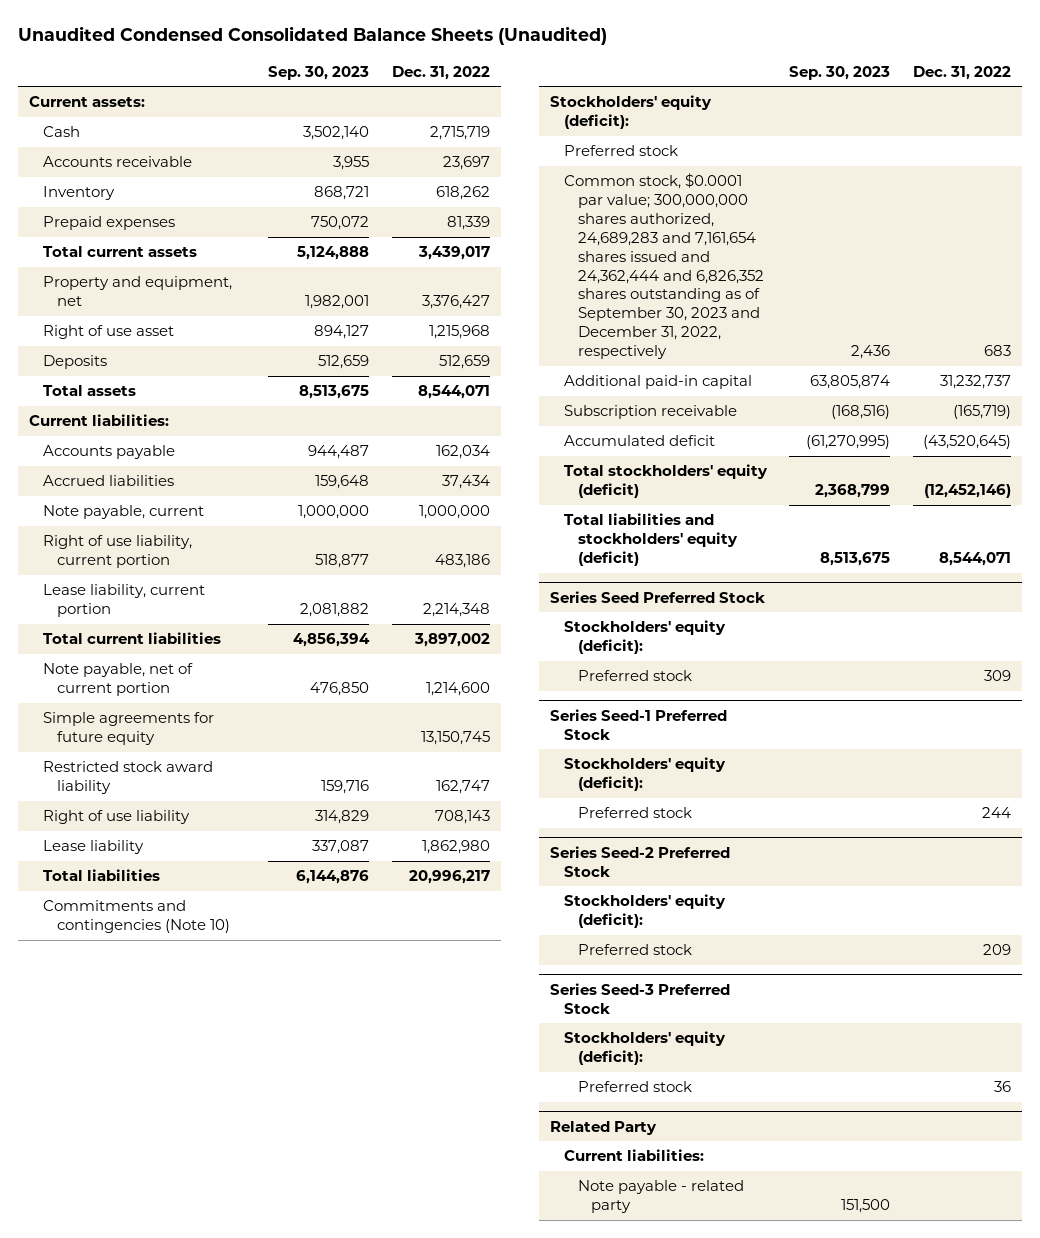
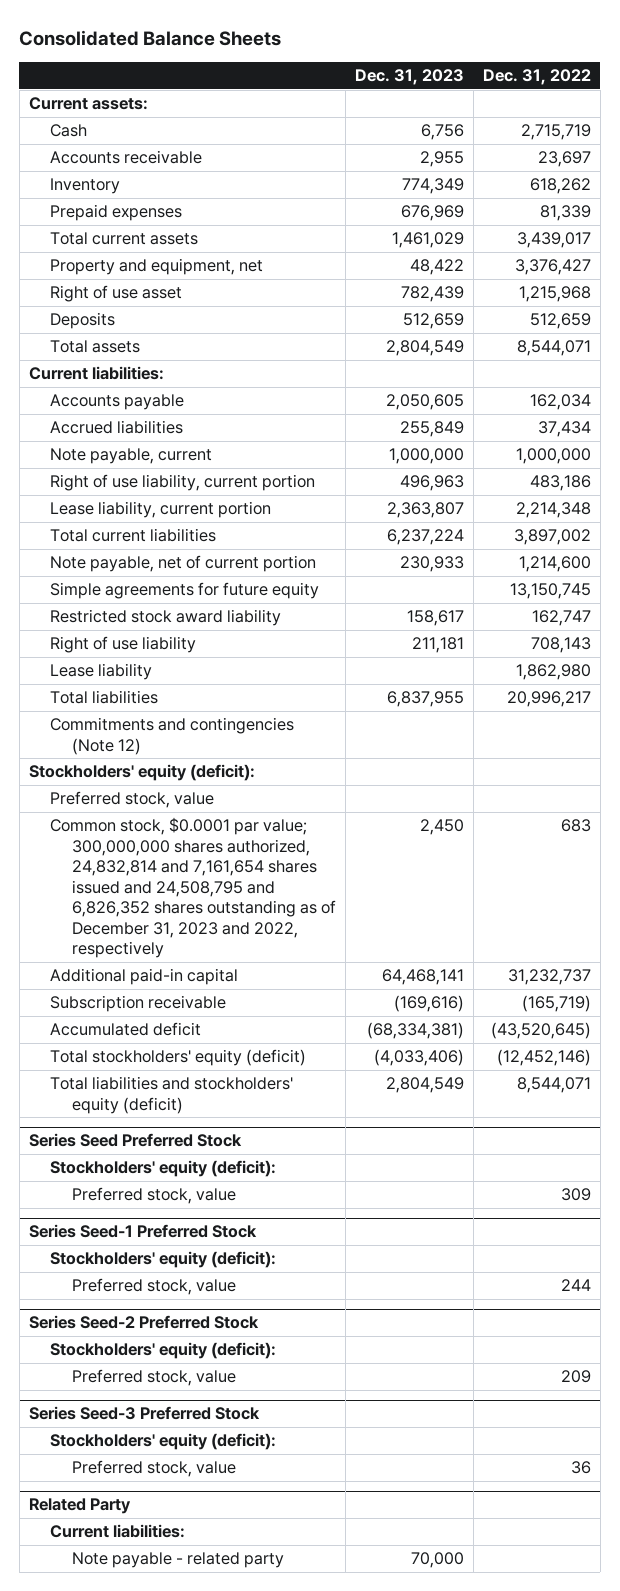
[17,26,607,46] Unaudited Condensed Consolidated Balance Sheets (Unaudited) -> [19,30,282,47] Consolidated Balance Sheets
[268,65,370,80] Sep. 30, 2023 -> none
none -> [354,69,464,86] Dec. 31, 2023
[42,900,230,934] Commitments and contingencies (Note 10) -> [50,717,295,755] Commitments and contingencies (Note 12)
[563,145,678,157] Preferred stock -> [50,791,215,809] Preferred stock, value
[563,173,764,360] Common stock, $0.0001 par value; 300,000,000 shares authorized, 24,689,283 and 7,161,654 shares issued and 24,362,444 and 6,826,352 shares outstanding as of September 30, 2023 and December 31, 2022, respectively -> [50,817,336,959] Common stock, $0.0001 par value; 300,000,000 shares authorized, 24,832,814 and 7,161,654 shares issued and 24,508,795 and 6,826,352 shares outstanding as of December 31, 2023 and 2022, respectively
[577,670,692,682] Preferred stock -> [71,1187,236,1205] Preferred stock, value
[577,807,692,819] Preferred stock -> [71,1278,236,1296] Preferred stock, value
[577,944,692,956] Preferred stock -> [71,1369,236,1387] Preferred stock, value
[577,1081,692,1093] Preferred stock -> [71,1460,236,1478] Preferred stock, value

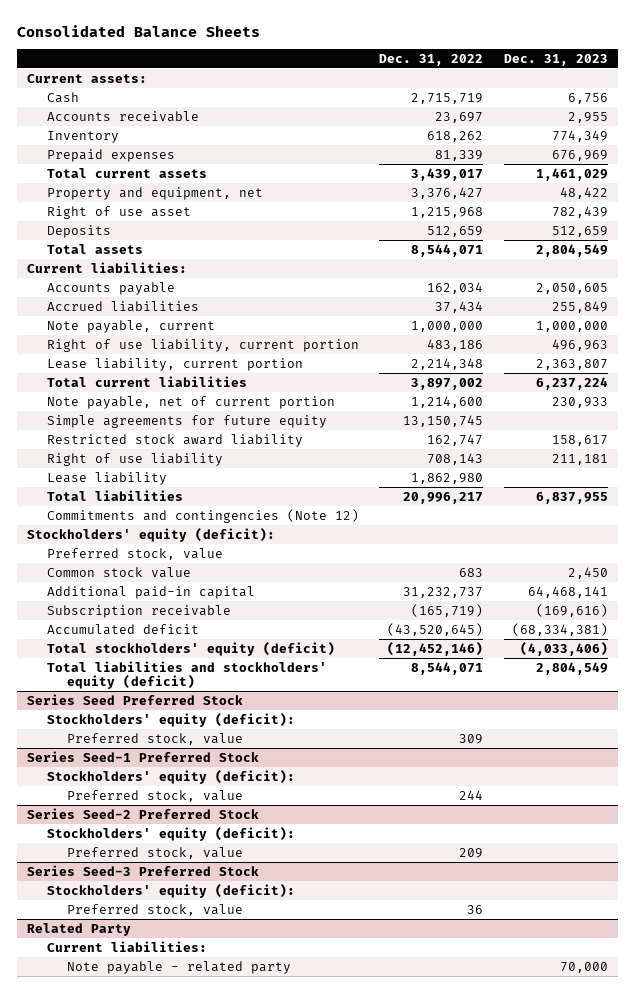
[50,817,336,959] Common stock, $0.0001 par value; 300,000,000 shares authorized, 24,832,814 and 7,161,654 shares issued and 24,508,795 and 6,826,352 shares outstanding as of December 31, 2023 and 2022, respectively -> [46,566,191,578] Common stock value

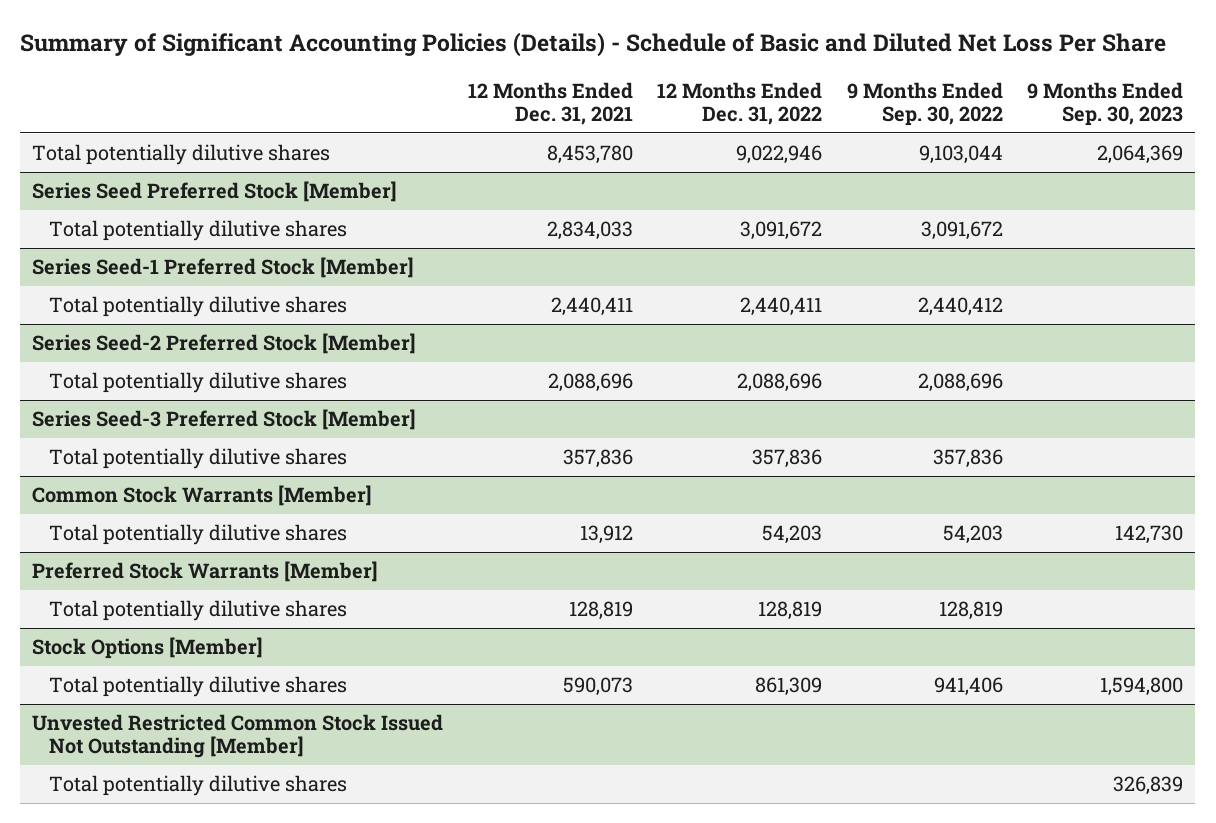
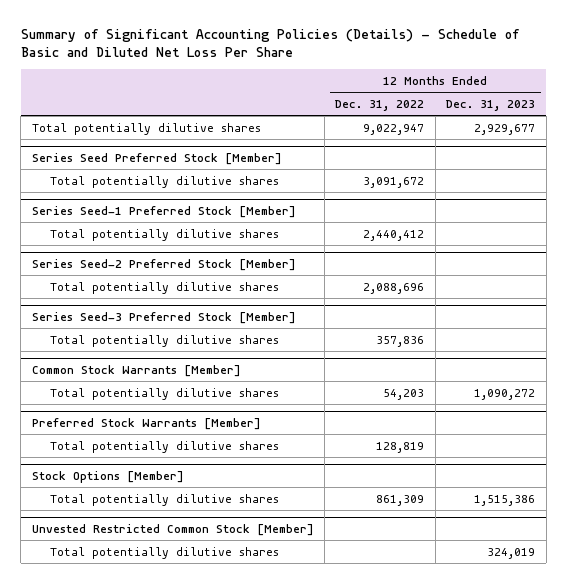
[467,81,633,125] 12 Months Ended Dec. 31, 2021 -> none
[846,81,1003,126] 9 Months Ended Sep. 30, 2022 -> none
[1027,81,1184,126] 9 Months Ended Sep. 30, 2023 -> none
none -> [446,99,536,111] Dec. 31, 2023
[736,145,823,165] 9,022,946 -> [363,123,425,135] 9,022,947
[740,297,823,317] 2,440,411 -> [363,229,425,241] 2,440,412
[32,714,444,759] Unvested Restricted Common Stock Issued Not Outstanding [Member] -> [31,523,314,536] Unvested Restricted Common Stock [Member]

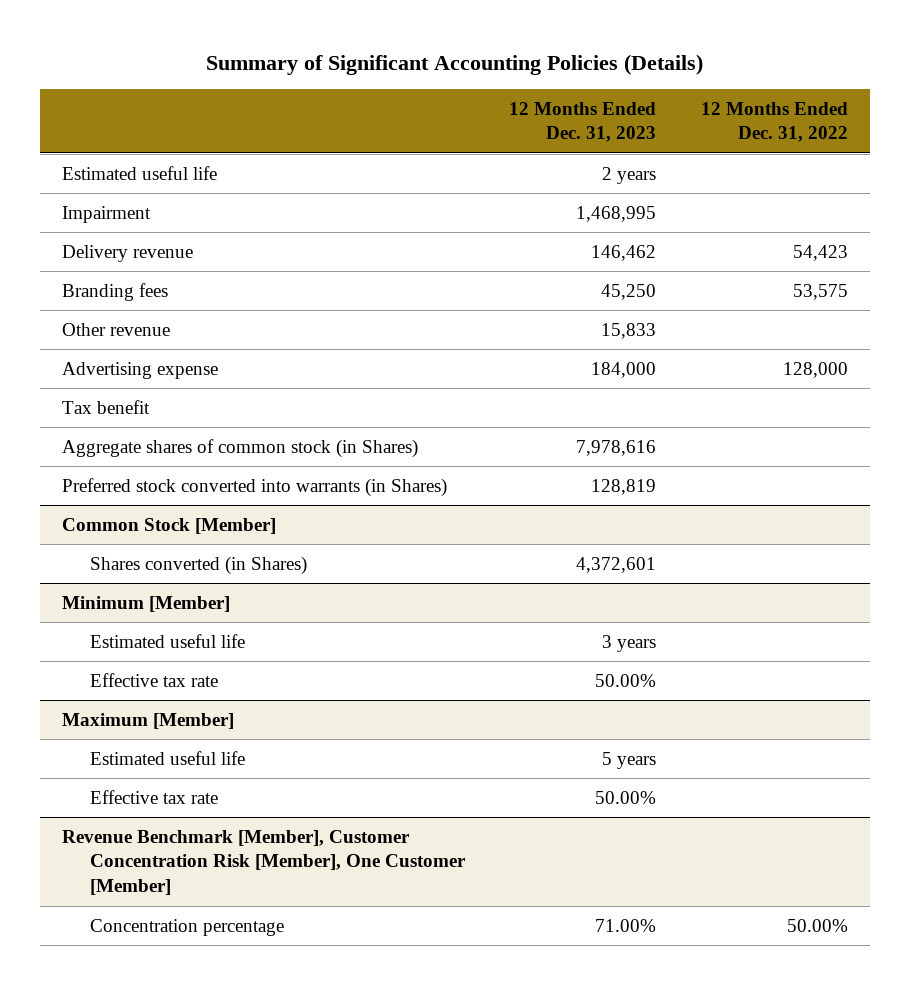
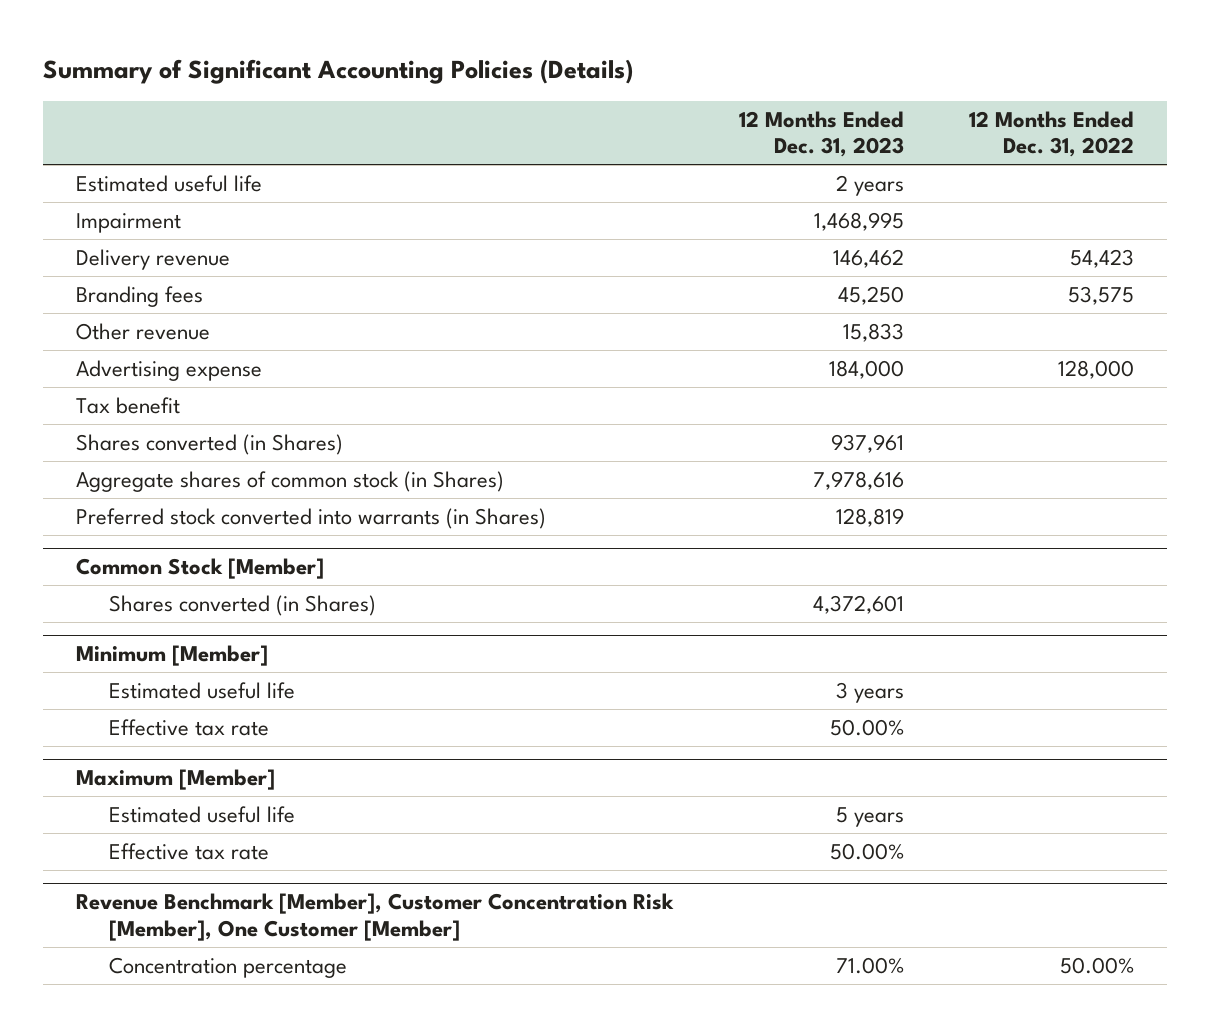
none -> [75,433,343,455] Shares converted (in Shares)

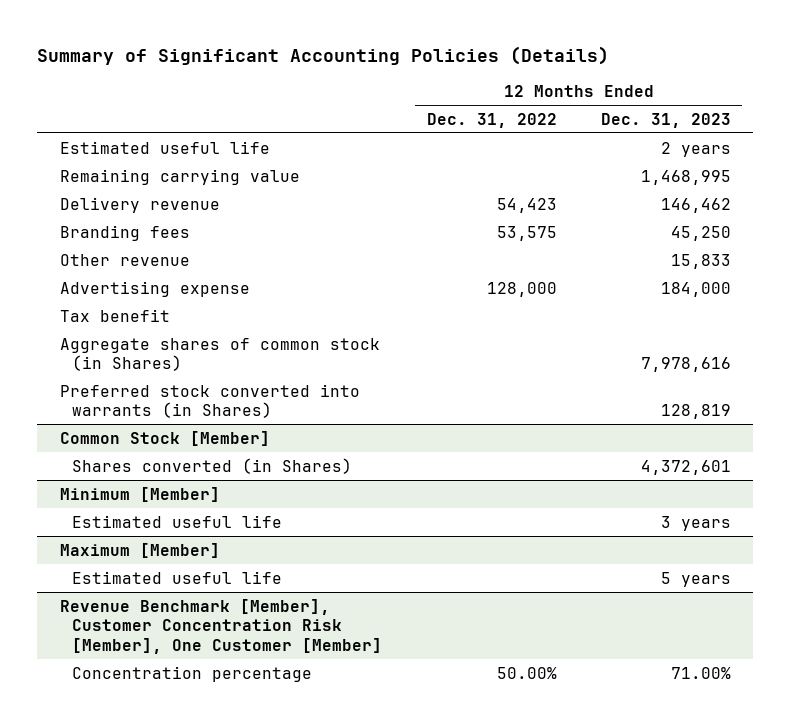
[75,212,181,233] Impairment -> [59,168,300,185] Remaining carrying value
[75,433,343,455] Shares converted (in Shares) -> none
[108,718,269,736] Effective tax rate -> none
[108,842,269,860] Effective tax rate -> none

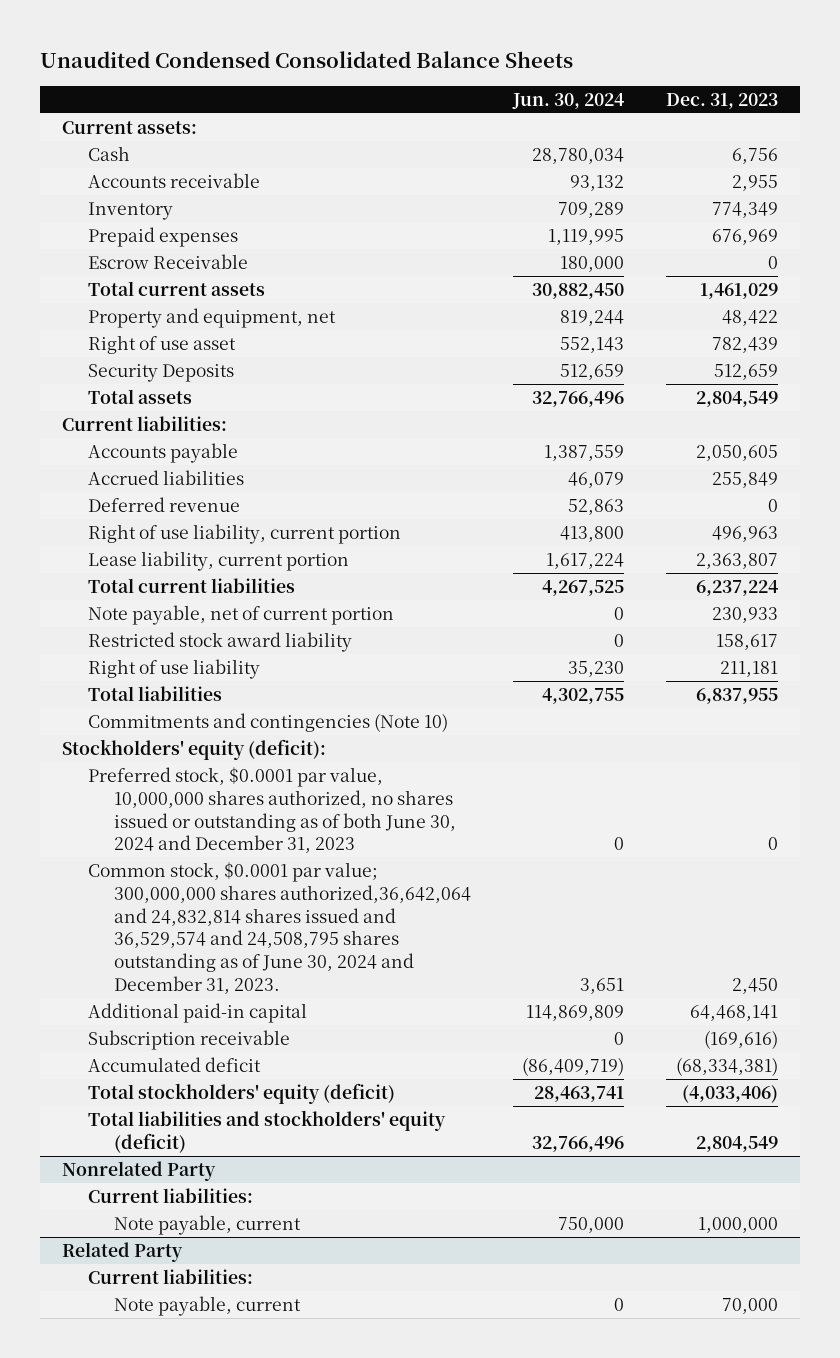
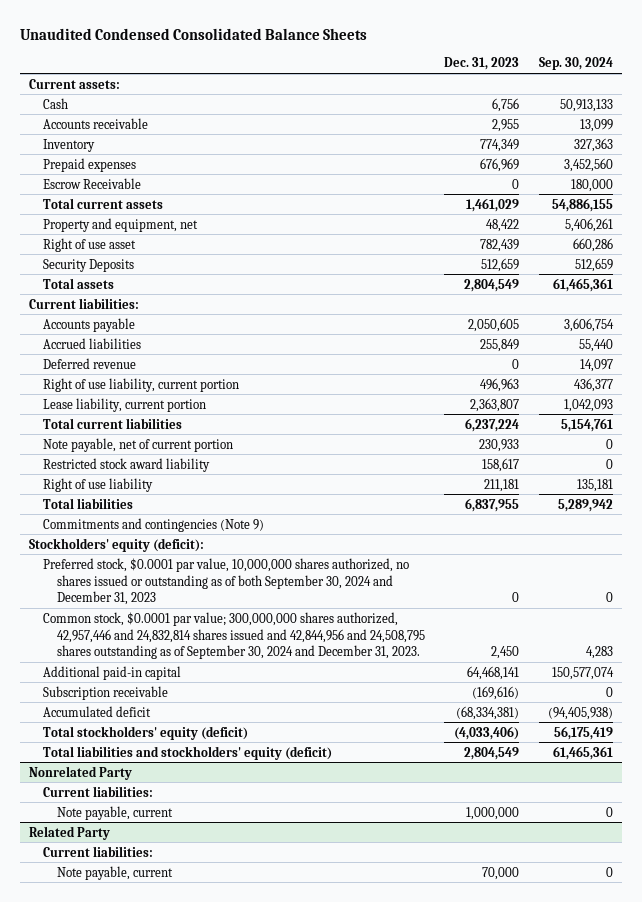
[512,92,625,109] Jun. 30, 2024 -> none
none -> [538,57,613,71] Sep. 30, 2024
[87,713,448,733] Commitments and contingencies (Note 10) -> [43,517,265,532] Commitments and contingencies (Note 9)
[87,767,456,854] Preferred stock, $0.0001 par value, 10,000,000 shares authorized, no shares issued or outstanding as of both June 30, 2024 and December 31, 2023 -> [43,557,410,606] Preferred stock, $0.0001 par value, 10,000,000 shares authorized, no shares issued or outstanding as of both September 30, 2024 and December 31, 2023
[87,862,471,994] Common stock, $0.0001 par value; 300,000,000 shares authorized,36,642,064 and 24,832,814 shares issued and 36,529,574 and 24,508,795 shares outstanding as of June 30, 2024 and December 31, 2023. -> [43,611,426,660] Common stock, $0.0001 par value; 300,000,000 shares authorized, 42,957,446 and 24,832,814 shares issued and 42,844,956 and 24,508,795 shares outstanding as of September 30, 2024 and December 31, 2023.

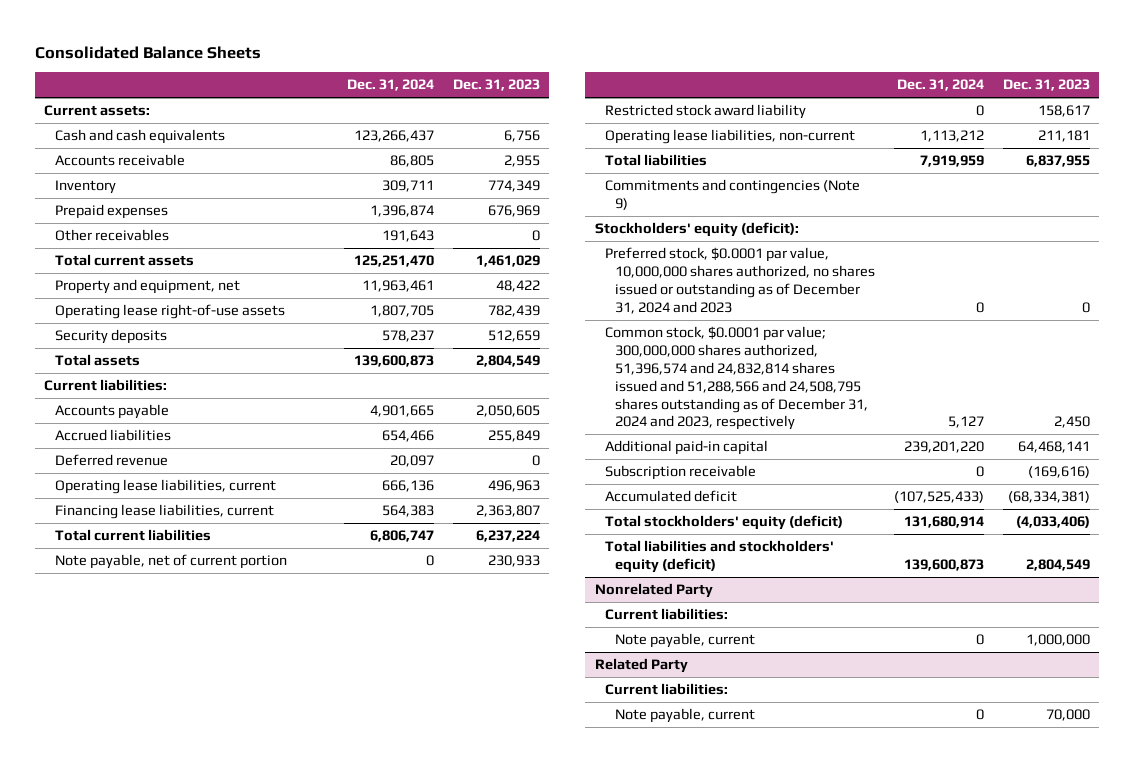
[19,27,367,40] Unaudited Condensed Consolidated Balance Sheets -> [35,45,262,59] Consolidated Balance Sheets
[538,57,613,71] Sep. 30, 2024 -> none
none -> [346,79,434,92] Dec. 31, 2024
[43,97,69,109] Cash -> [54,129,225,145] Cash and cash equivalents
[43,177,142,189] Escrow Receivable -> none
none -> [54,229,169,242] Other receivables
[43,237,137,252] Right of use asset -> [54,304,285,320] Operating lease right-of-use assets
[43,258,135,272] Security Deposits -> [54,329,167,345] Security deposits
[43,377,240,392] Right of use liability, current portion -> [54,479,276,495] Operating lease liabilities, current
[43,397,207,412] Lease liability, current portion -> [54,504,274,520] Financing lease liabilities, current
[43,477,154,492] Right of use liability -> [605,129,856,145] Operating lease liabilities, non-current
[43,557,410,606] Preferred stock, $0.0001 par value, 10,000,000 shares authorized, no shares issued or outstanding as of both September 30, 2024 and December 31, 2023 -> [605,247,876,314] Preferred stock, $0.0001 par value, 10,000,000 shares authorized, no shares issued or outstanding as of December 31, 2024 and 2023
[43,611,426,660] Common stock, $0.0001 par value; 300,000,000 shares authorized, 42,957,446 and 24,832,814 shares issued and 42,844,956 and 24,508,795 shares outstanding as of September 30, 2024 and December 31, 2023. -> [605,326,869,431] Common stock, $0.0001 par value; 300,000,000 shares authorized, 51,396,574 and 24,832,814 shares issued and 51,288,566 and 24,508,795 shares outstanding as of December 31, 2024 and 2023, respectively

